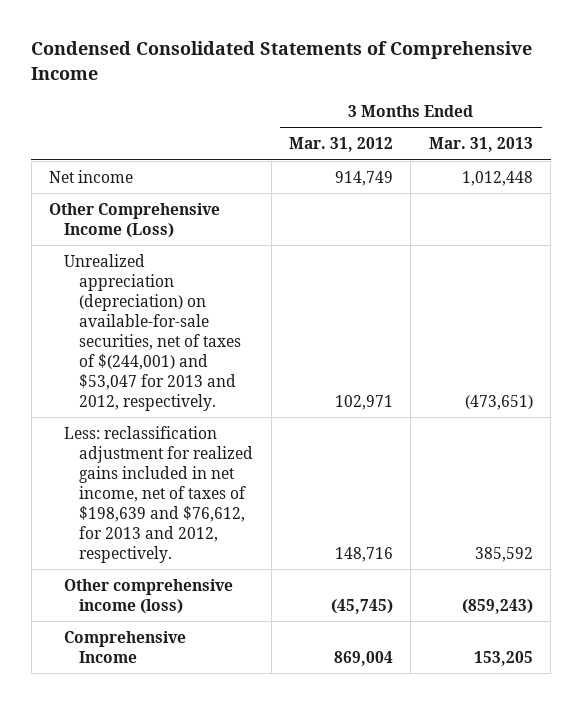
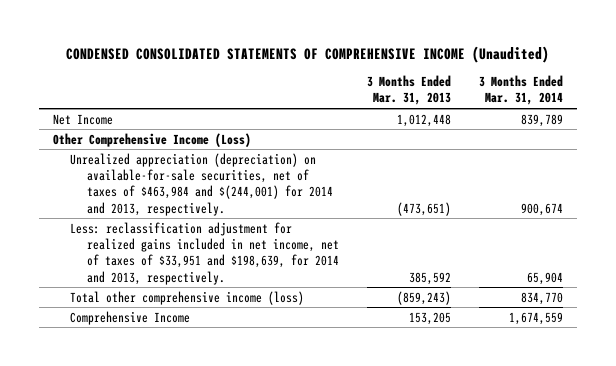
[31,41,533,80] Condensed Consolidated Statements of Comprehensive Income -> [65,45,549,63] CONDENSED CONSOLIDATED STATEMENTS OF COMPREHENSIVE INCOME (Unaudited)
[288,137,393,153] Mar. 31, 2012 -> none
none -> [479,75,564,106] 3 Months Ended Mar. 31, 2014
[48,169,133,183] Net income -> [52,113,113,125] Net Income
[64,253,242,411] Unrealized appreciation (depreciation) on available-for-sale securities, net of taxes of $(244,001) and $53,047 for 2013 and 2012, respectively. -> [69,152,334,216] Unrealized appreciation (depreciation) on available-for-sale securities, net of taxes of $463,984 and $(244,001) for 2014 and 2013, respectively.
[64,425,254,563] Less: reclassification adjustment for realized gains included in net income, net of taxes of $198,639 and $76,612, for 2013 and 2012, respectively. -> [69,221,340,285] Less: reclassification adjustment for realized gains included in net income, net of taxes of $33,951 and $198,639, for 2014 and 2013, respectively.
[64,578,234,614] Other comprehensive income (loss) -> [69,290,304,305] Total other comprehensive income (loss)

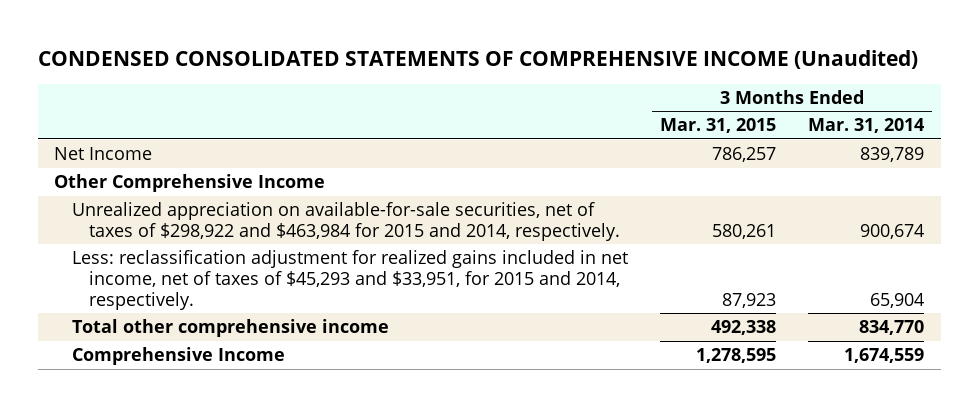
[367,75,452,106] 3 Months Ended Mar. 31, 2013 -> none
none -> [659,118,776,134] Mar. 31, 2015
[52,132,251,147] Other Comprehensive Income (Loss) -> [53,174,325,193] Other Comprehensive Income
[69,152,334,216] Unrealized appreciation (depreciation) on available-for-sale securities, net of taxes of $463,984 and $(244,001) for 2014 and 2013, respectively. -> [71,202,621,241] Unrealized appreciation on available-for-sale securities, net of taxes of $298,922 and $463,984 for 2015 and 2014, respectively.
[69,221,340,285] Less: reclassification adjustment for realized gains included in net income, net of taxes of $33,951 and $198,639, for 2014 and 2013, respectively. -> [71,250,628,310] Less: reclassification adjustment for realized gains included in net income, net of taxes of $45,293 and $33,951, for 2015 and 2014, respectively.
[69,290,304,305] Total other comprehensive income (loss) -> [71,319,389,338] Total other comprehensive income

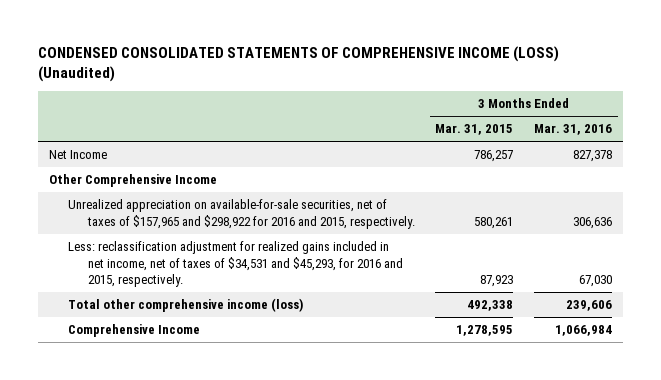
[37,49,918,69] CONDENSED CONSOLIDATED STATEMENTS OF COMPREHENSIVE INCOME (Unaudited) -> [38,46,560,83] CONDENSED CONSOLIDATED STATEMENTS OF COMPREHENSIVE INCOME (LOSS) (Unaudited)
[808,118,925,134] Mar. 31, 2014 -> none
none -> [534,124,613,136] Mar. 31, 2016
[71,202,621,241] Unrealized appreciation on available-for-sale securities, net of taxes of $298,922 and $463,984 for 2015 and 2014, respectively. -> [68,199,415,229] Unrealized appreciation on available-for-sale securities, net of taxes of $157,965 and $298,922 for 2016 and 2015, respectively.
[71,250,628,310] Less: reclassification adjustment for realized gains included in net income, net of taxes of $45,293 and $33,951, for 2015 and 2014, respectively. -> [68,241,403,288] Less: reclassification adjustment for realized gains included in net income, net of taxes of $34,531 and $45,293, for 2016 and 2015, respectively.
[71,319,389,338] Total other comprehensive income -> [68,298,304,313] Total other comprehensive income (loss)

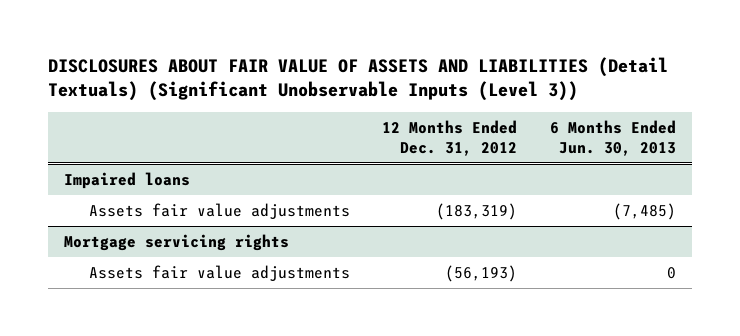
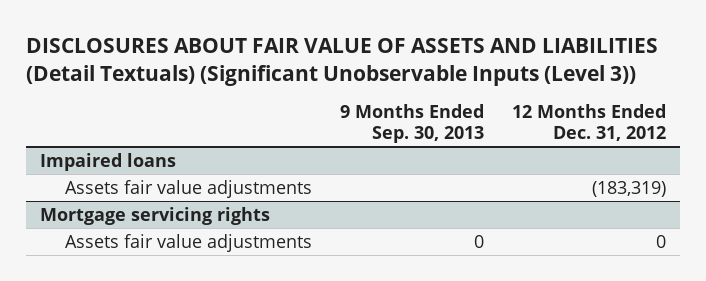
[549,119,676,156] 6 Months Ended Jun. 30, 2013 -> none
none -> [339,103,484,143] 9 Months Ended Sep. 30, 2013
[445,264,518,282] (56,193) -> [655,234,666,248] 0

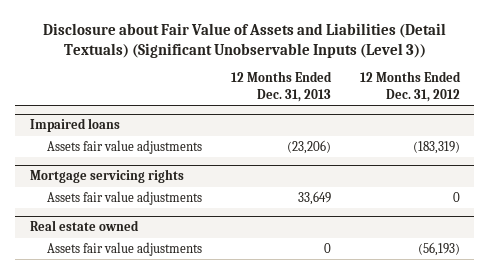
[25,38,658,86] DISCLOSURES ABOUT FAIR VALUE OF ASSETS AND LIABILITIES (Detail Textuals) (Significant Unobservable Inputs (Level 3)) -> [42,22,446,58] Disclosure about Fair Value of Assets and Liabilities (Detail Textuals) (Significant Unobservable Inputs (Level 3))
[339,103,484,143] 9 Months Ended Sep. 30, 2013 -> none
none -> [230,71,332,102] 12 Months Ended Dec. 31, 2013
none -> [29,220,139,232] Real estate owned
none -> [46,242,202,257] Assets fair value adjustments

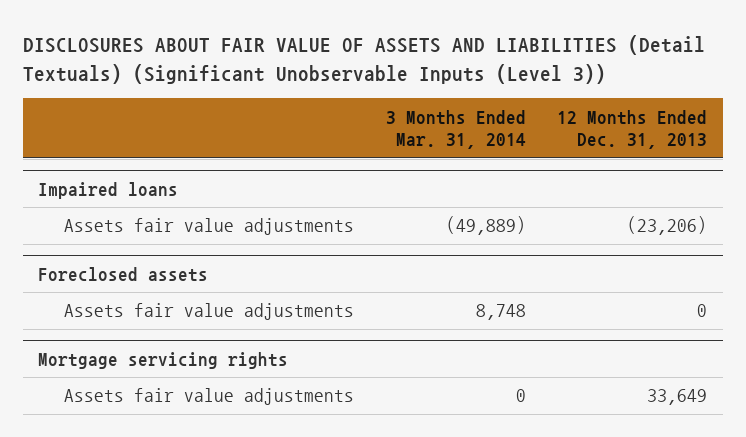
[42,22,446,58] Disclosure about Fair Value of Assets and Liabilities (Detail Textuals) (Significant Unobservable Inputs (Level 3)) -> [22,35,705,84] DISCLOSURES ABOUT FAIR VALUE OF ASSETS AND LIABILITIES (Detail Textuals) (Significant Unobservable Inputs (Level 3))
[359,71,461,102] 12 Months Ended Dec. 31, 2012 -> none
none -> [385,109,526,150] 3 Months Ended Mar. 31, 2014
none -> [38,266,209,282] Foreclosed assets
none -> [64,303,355,321] Assets fair value adjustments
[29,220,139,232] Real estate owned -> none
[46,242,202,257] Assets fair value adjustments -> none

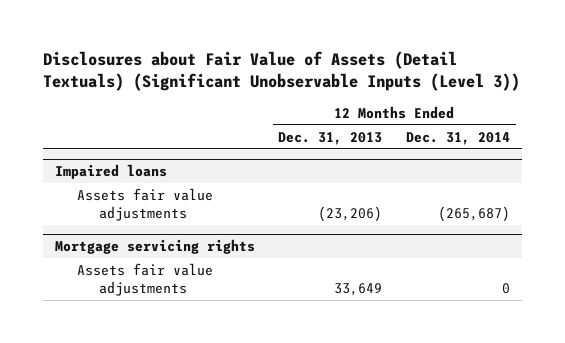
[22,35,705,84] DISCLOSURES ABOUT FAIR VALUE OF ASSETS AND LIABILITIES (Detail Textuals) (Significant Unobservable Inputs (Level 3)) -> [43,51,521,92] Disclosures about Fair Value of Assets (Detail Textuals) (Significant Unobservable Inputs (Level 3))
[385,109,526,150] 3 Months Ended Mar. 31, 2014 -> none
none -> [406,131,511,145] Dec. 31, 2014
[38,266,209,282] Foreclosed assets -> none
[64,303,355,321] Assets fair value adjustments -> none

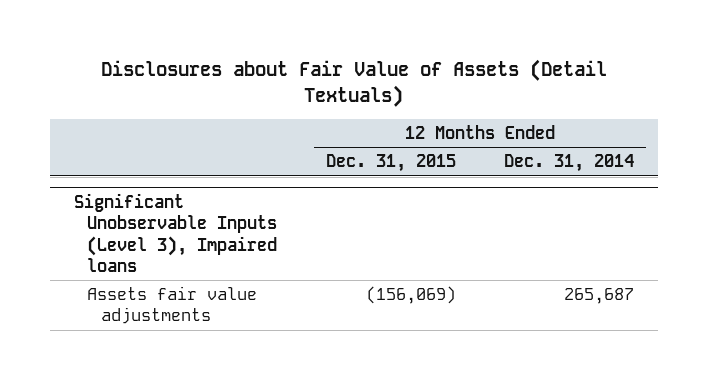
[43,51,521,92] Disclosures about Fair Value of Assets (Detail Textuals) (Significant Unobservable Inputs (Level 3)) -> [100,59,607,108] Disclosures about Fair Value of Assets (Detail Textuals)
[278,131,383,145] Dec. 31, 2013 -> none
none -> [325,154,456,173] Dec. 31, 2015
[54,163,167,179] Impaired loans -> none
[54,238,255,254] Mortgage servicing rights -> none
[76,262,213,297] Assets fair value adjustments -> none
none -> [74,192,278,273] Significant Unobservable Inputs (Level 3), Impaired loans
[438,206,511,223] (265,687) -> [563,288,634,305] 265,687

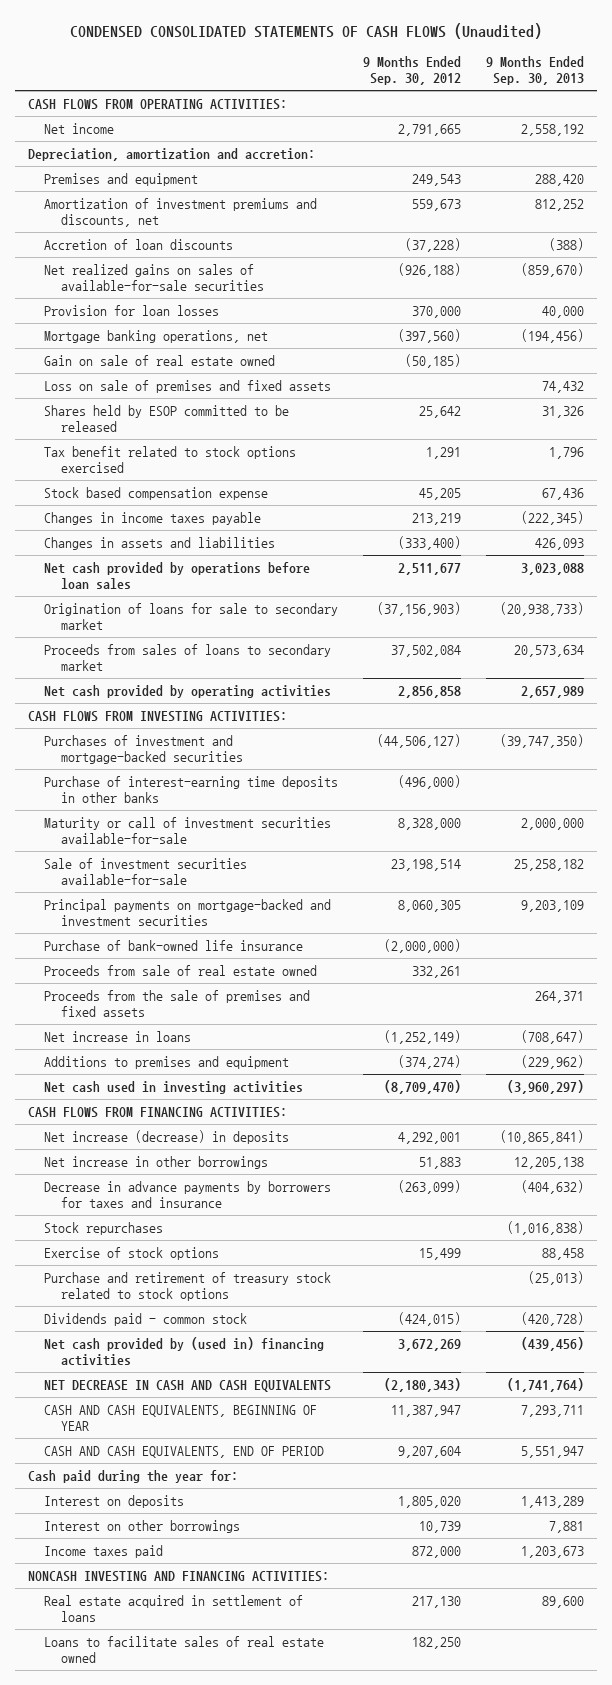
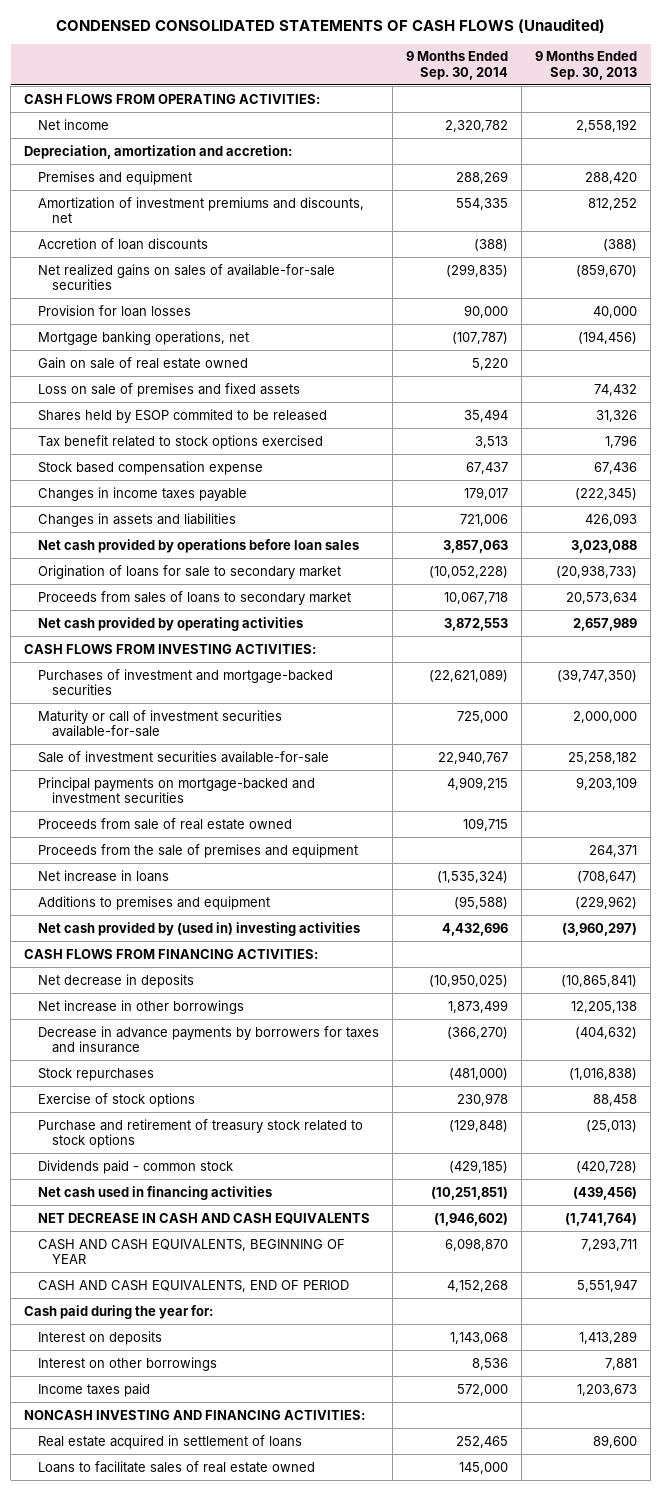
[363,56,462,85] 9 Months Ended Sep. 30, 2012 -> none
none -> [405,51,508,80] 9 Months Ended Sep. 30, 2014
[44,404,290,432] Shares held by ESOP committed to be released -> [37,408,327,423] Shares held by ESOP commited to be released
[44,775,339,803] Purchase of interest-earning time deposits in other banks -> none
[44,939,304,951] Purchase of bank-owned life insurance -> none
[44,989,311,1017] Proceeds from the sale of premises and fixed assets -> [37,843,358,858] Proceeds from the sale of premises and equipment
[44,1080,304,1094] Net cash used in investing activities -> [37,921,360,936] Net cash provided by (used in) investing activities
[44,1129,290,1144] Net increase (decrease) in deposits -> [37,973,194,988] Net decrease in deposits
[44,1336,325,1366] Net cash provided by (used in) financing activities -> [37,1185,272,1200] Net cash used in financing activities

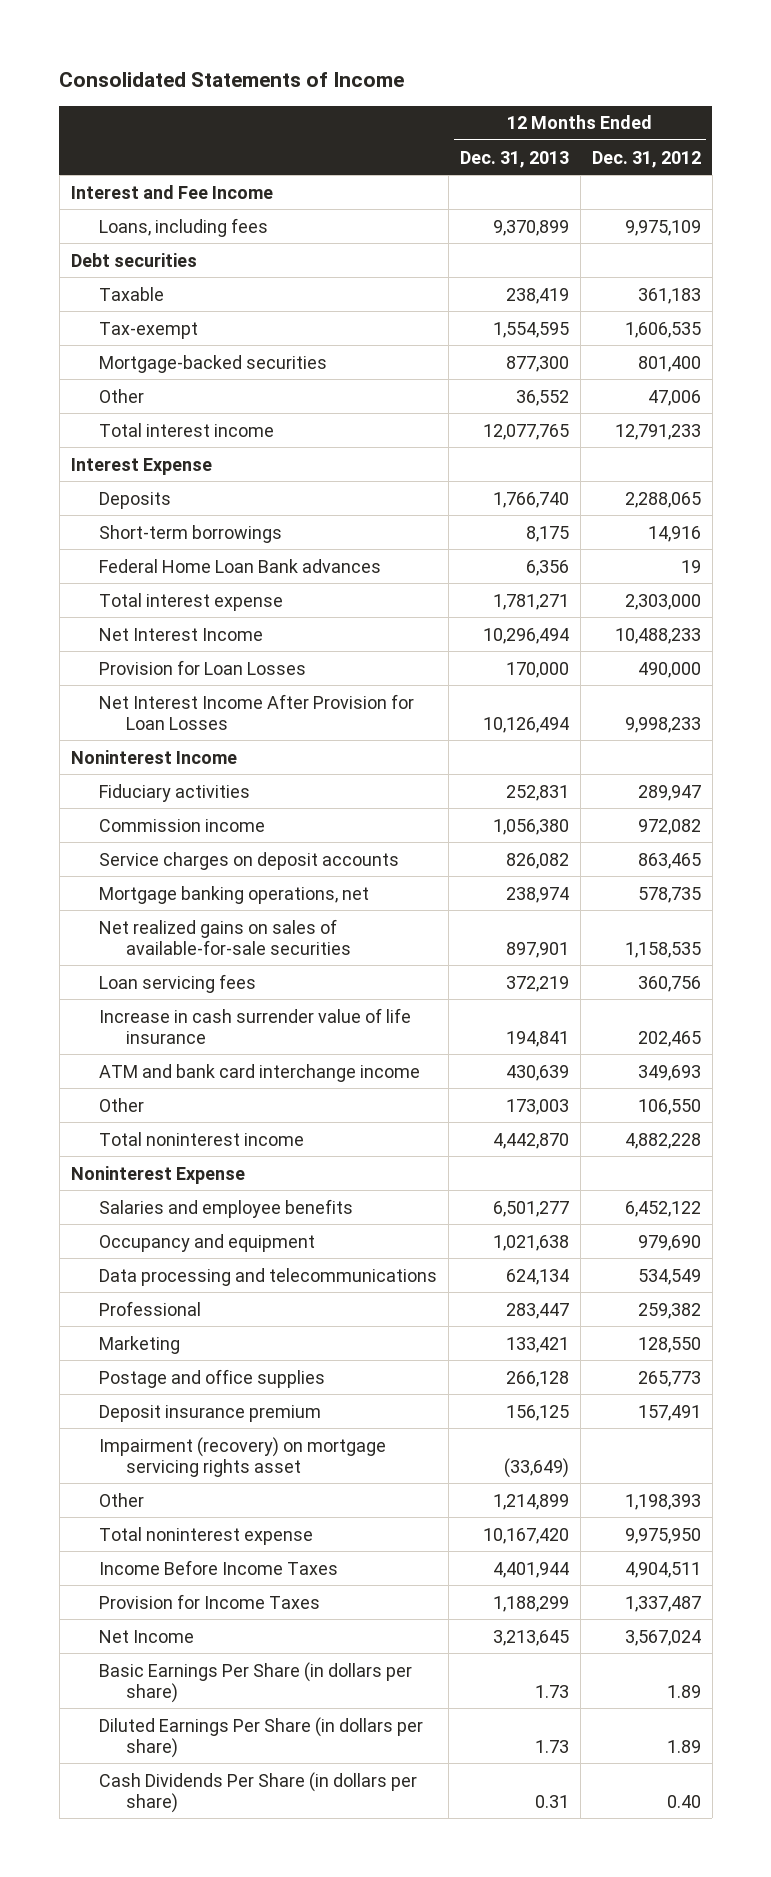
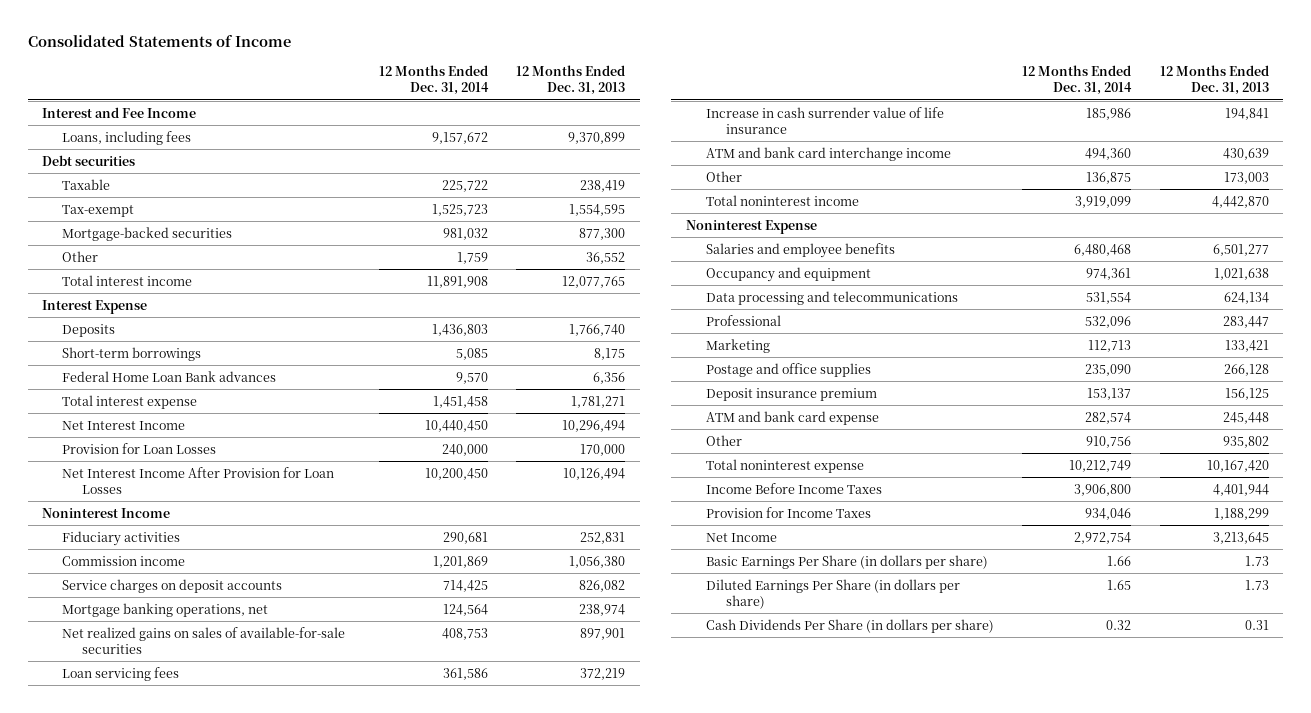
[591,150,701,168] Dec. 31, 2012 -> none
none -> [378,65,489,96] 12 Months Ended Dec. 31, 2014
[98,1436,386,1477] Impairment (recovery) on mortgage servicing rights asset -> none
none -> [705,410,879,425] ATM and bank card expense
[492,1493,569,1510] 1,214,899 -> [1223,435,1270,448] 935,802

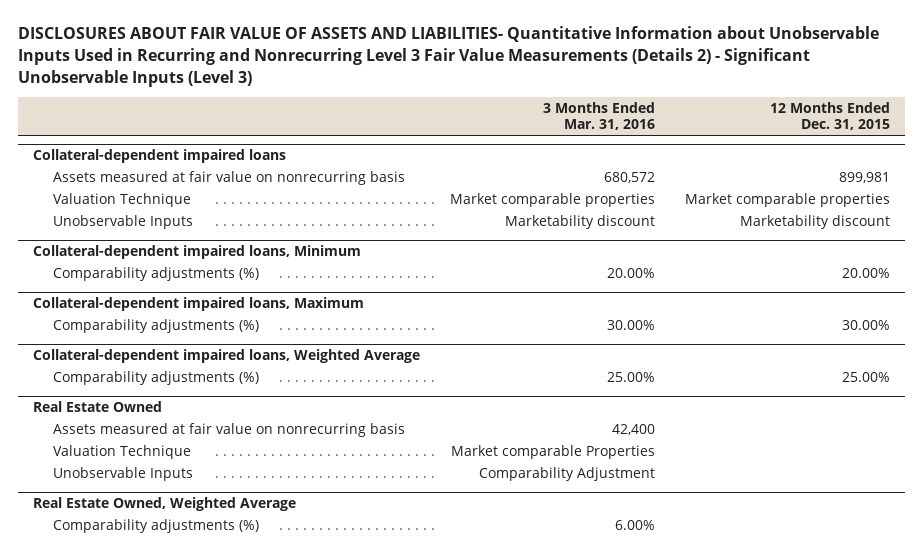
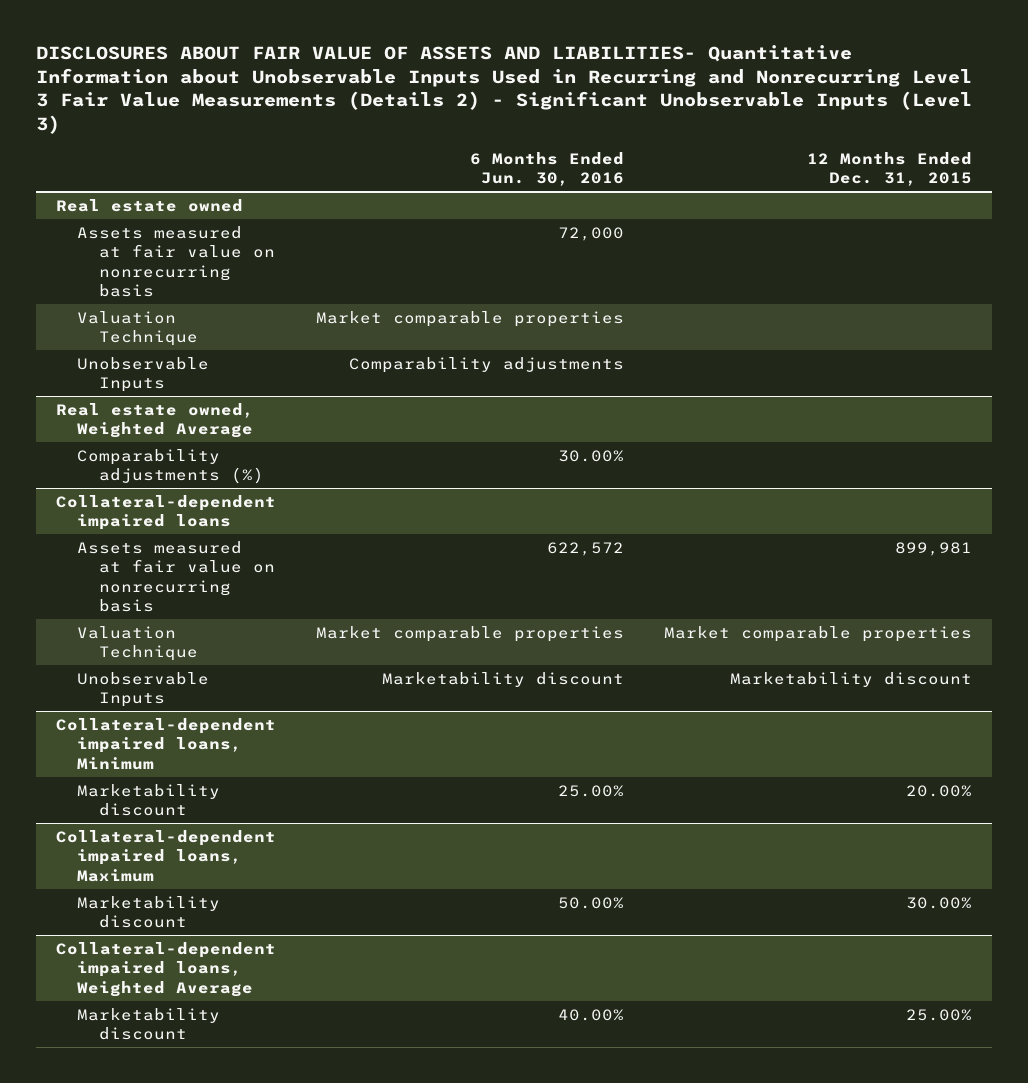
[542,101,655,131] 3 Months Ended Mar. 31, 2016 -> none
none -> [469,151,624,187] 6 Months Ended Jun. 30, 2016
none -> [55,198,243,212] Real estate owned
none -> [77,225,275,298] Assets measured at fair value on nonrecurring basis
none -> [77,310,198,347] Valuation Technique
none -> [77,356,210,393] Unobservable Inputs
none -> [55,402,254,439] Real estate owned, Weighted Average
none -> [77,448,264,485] Comparability adjustments (%)
[52,266,259,281] Comparability adjustments (%) -> none
none -> [77,783,221,817] Marketability discount
[52,318,259,333] Comparability adjustments (%) -> none
none -> [77,895,221,929] Marketability discount
[52,370,259,385] Comparability adjustments (%) -> none
[32,401,162,413] Real Estate Owned -> none
[52,422,405,437] Assets measured at fair value on nonrecurring basis -> none
[52,444,191,459] Valuation Technique -> none
[52,466,193,481] Unobservable Inputs -> none
[32,497,296,512] Real Estate Owned, Weighted Average -> none
[52,518,259,533] Comparability adjustments (%) -> none
none -> [77,1007,221,1041] Marketability discount

